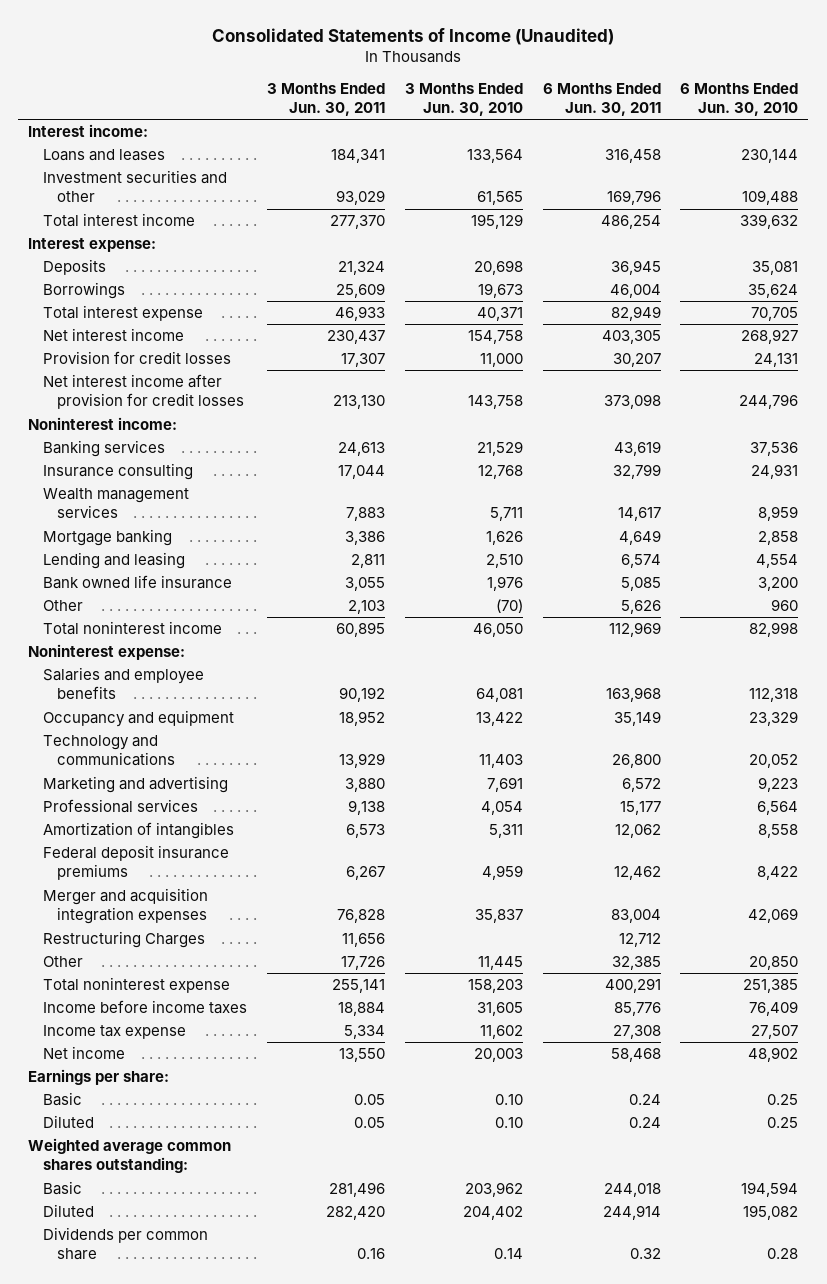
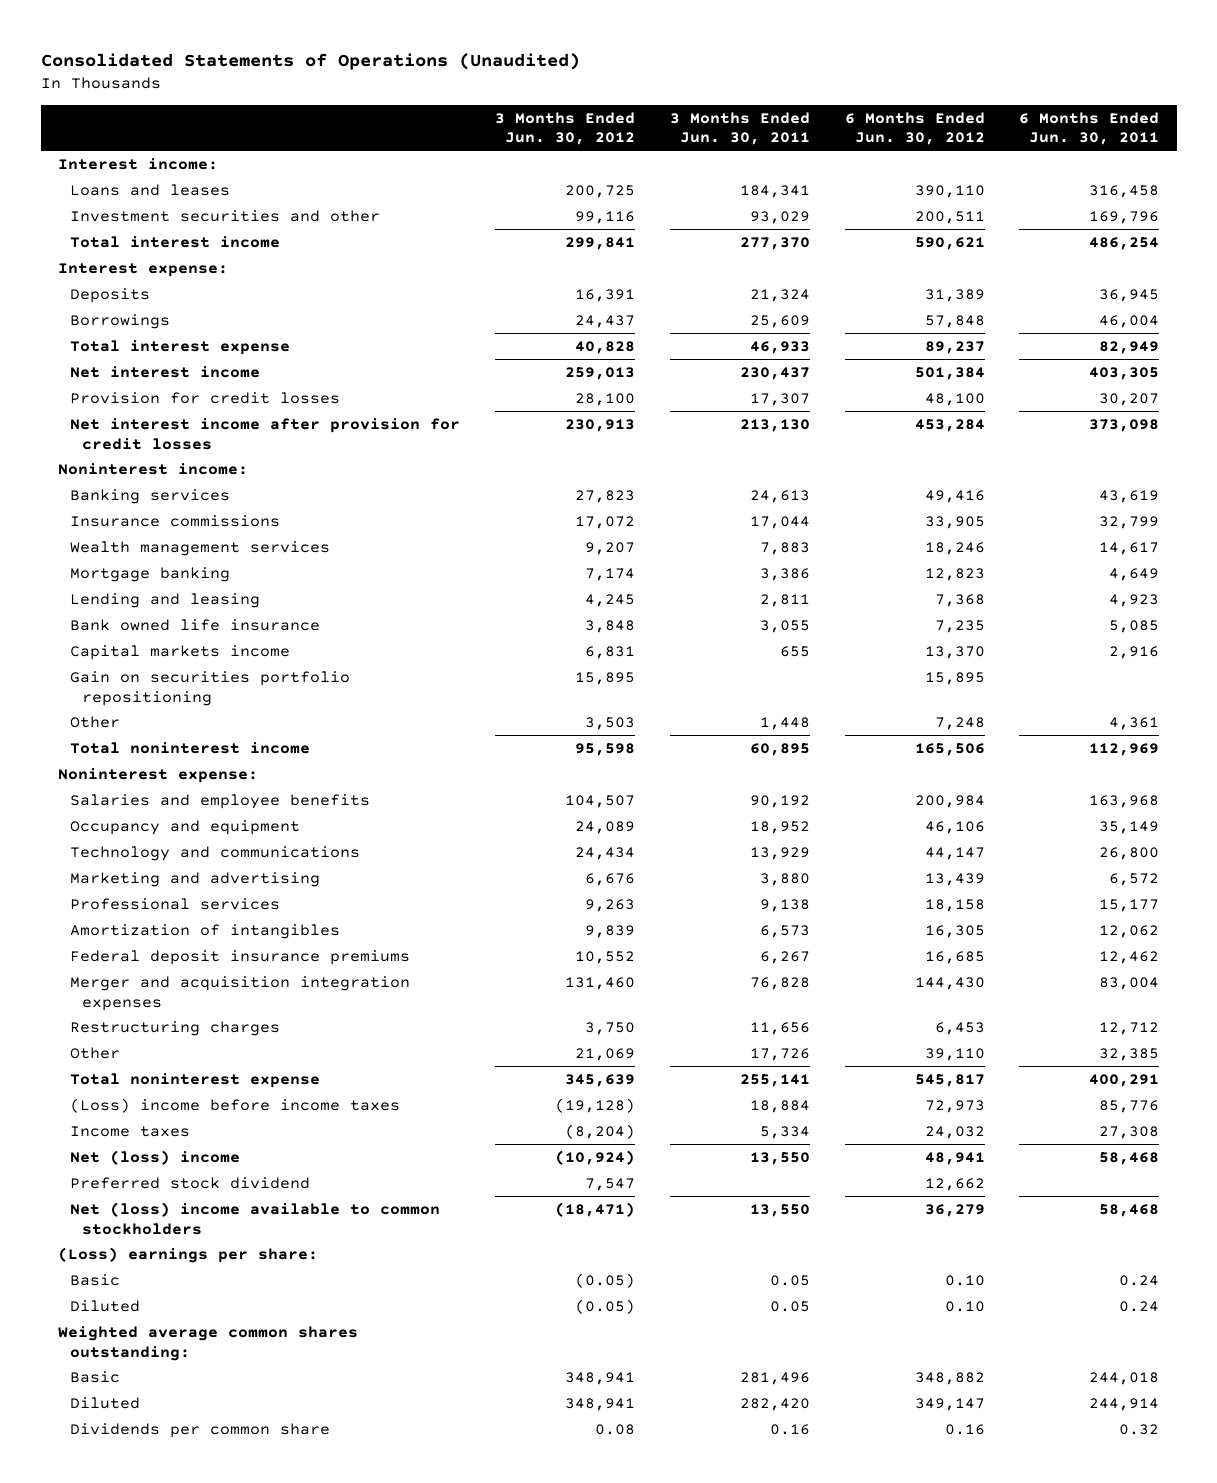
[212,27,615,45] Consolidated Statements of Income (Unaudited) -> [40,53,580,71] Consolidated Statements of Operations (Unaudited)
[404,82,523,116] 3 Months Ended Jun. 30, 2010 -> none
[680,82,799,116] 6 Months Ended Jun. 30, 2010 -> none
none -> [494,111,635,146] 3 Months Ended Jun. 30, 2012
none -> [844,111,985,146] 6 Months Ended Jun. 30, 2012
[42,463,193,481] Insurance consulting -> [70,514,281,527] Insurance commissions
[620,554,661,569] 6,574 -> [1109,593,1160,607] 4,923
none -> [70,644,291,660] Capital markets income
none -> [70,670,351,706] Gain on securities portfolio repositioning
[347,600,385,615] 2,103 -> [759,716,810,730] 1,448
[620,600,661,615] 5,626 -> [1109,716,1160,730] 4,361
[42,931,205,949] Restructuring Charges -> [70,1020,281,1036] Restructuring charges
[42,1000,247,1015] Income before income taxes -> [70,1097,401,1113] (Loss) income before income taxes
[42,1025,186,1040] Income tax expense -> [70,1125,191,1137] Income taxes
[42,1046,125,1060] Net income -> [70,1149,241,1165] Net (loss) income
none -> [70,1176,311,1189] Preferred stock dividend
none -> [70,1201,441,1235] Net (loss) income available to common stockholders
[28,1069,170,1086] Earnings per share: -> [57,1246,318,1263] (Loss) earnings per share:

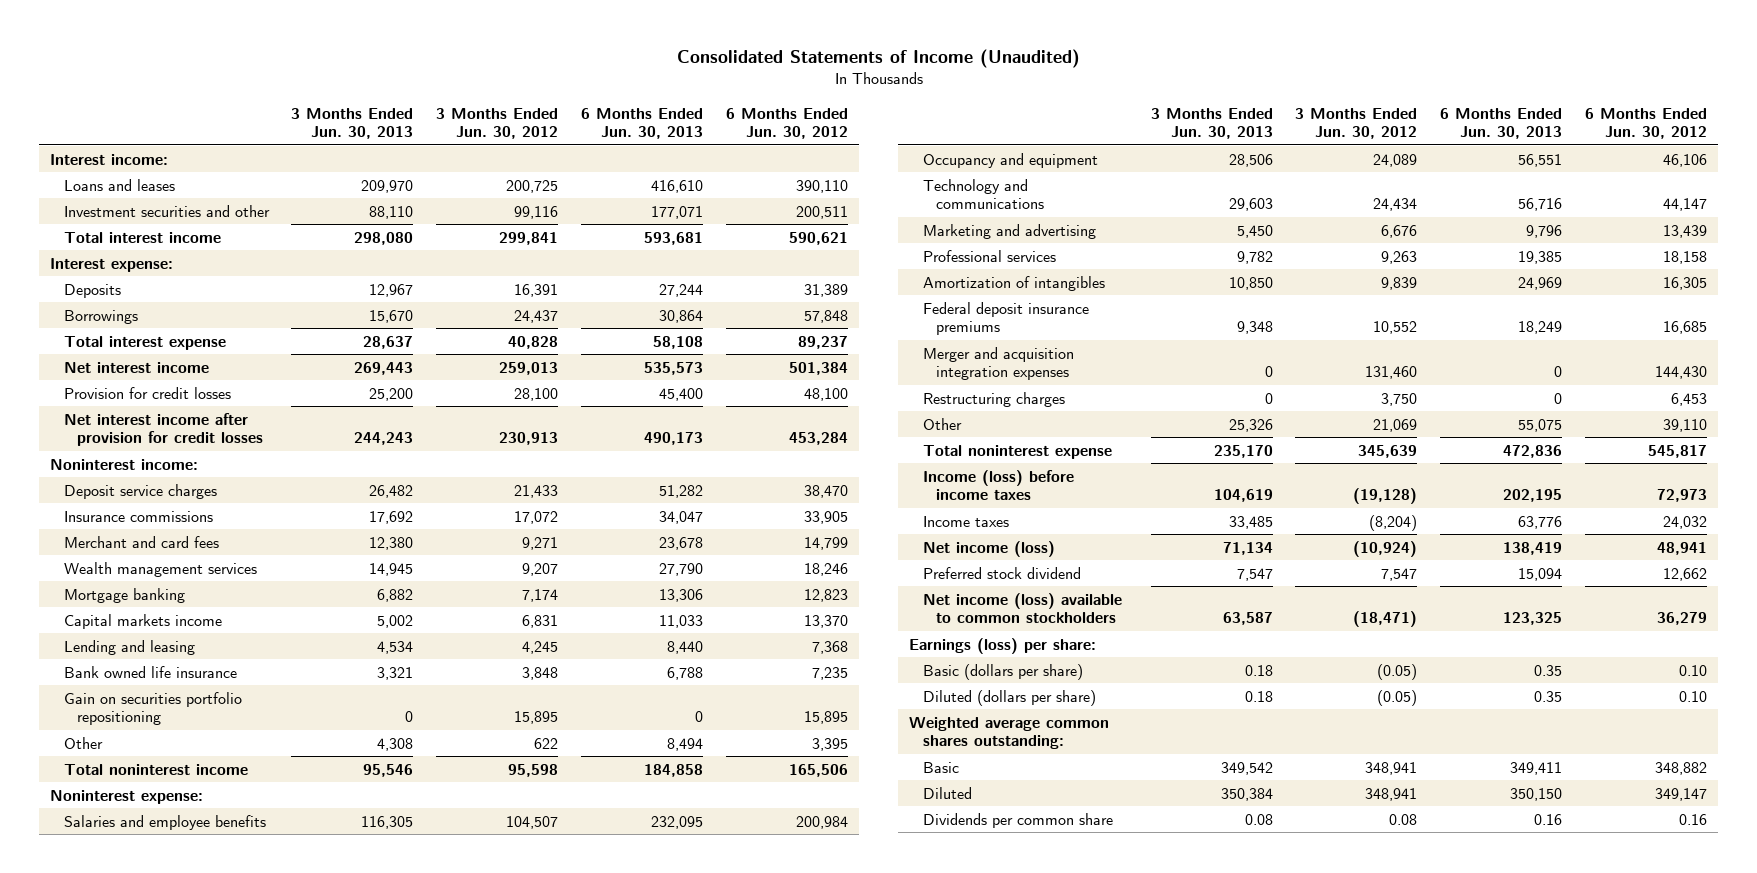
[40,53,580,71] Consolidated Statements of Operations (Unaudited) -> [676,49,1080,69] Consolidated Statements of Income (Unaudited)
[669,111,810,146] 3 Months Ended Jun. 30, 2011 -> none
[1019,111,1160,146] 6 Months Ended Jun. 30, 2011 -> none
none -> [291,107,414,139] 3 Months Ended Jun. 30, 2013
none -> [580,107,703,139] 6 Months Ended Jun. 30, 2013
[70,488,231,504] Banking services -> none
none -> [63,483,217,499] Deposit service charges
none -> [63,535,219,548] Merchant and card fees
[70,644,291,660] Capital markets income -> [63,613,222,629] Capital markets income
[584,716,635,730] 3,503 -> [534,737,559,749] 622
[934,716,985,730] 7,248 -> [811,737,848,751] 3,395
[70,1097,401,1113] (Loss) income before income taxes -> [922,469,1074,500] Income (loss) before income taxes
[70,1149,241,1165] Net (loss) income -> [922,540,1055,557] Net income (loss)
[70,1201,441,1235] Net (loss) income available to common stockholders -> [922,592,1122,623] Net income (loss) available to common stockholders
[57,1246,318,1263] (Loss) earnings per share: -> [909,637,1097,654] Earnings (loss) per share:
[70,1273,121,1286] Basic -> [922,663,1083,680] Basic (dollars per share)
[70,1299,141,1312] Diluted -> [922,689,1096,706] Diluted (dollars per share)

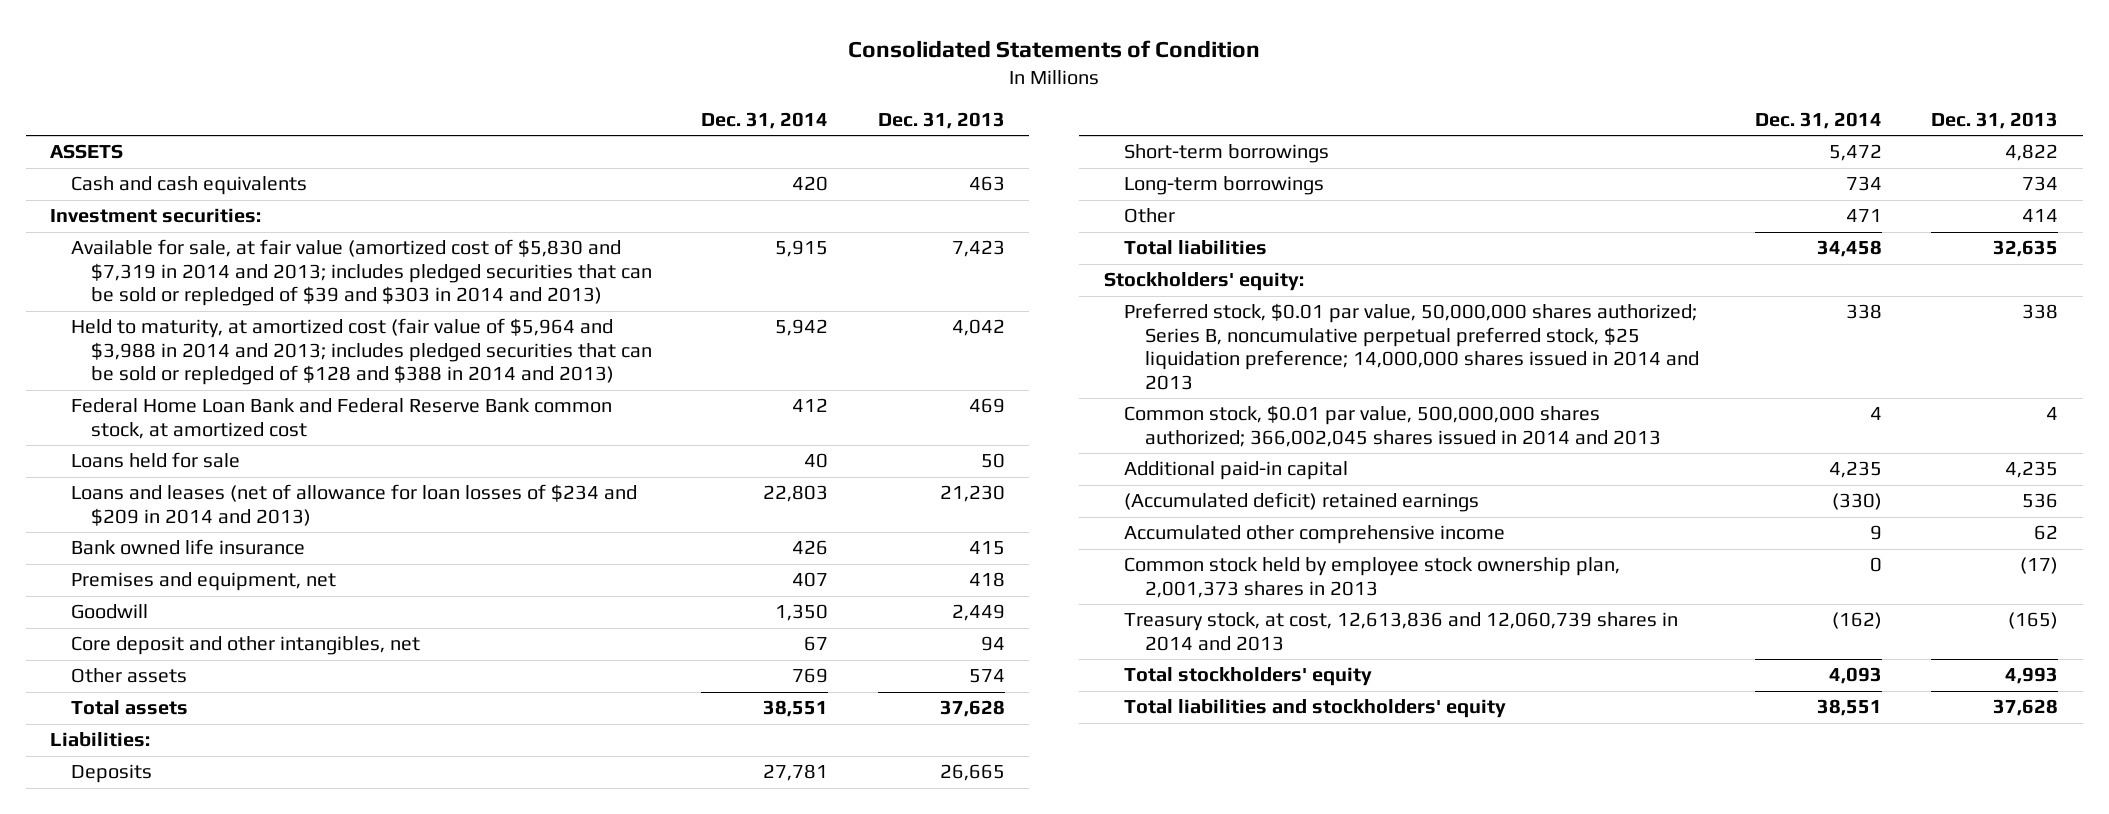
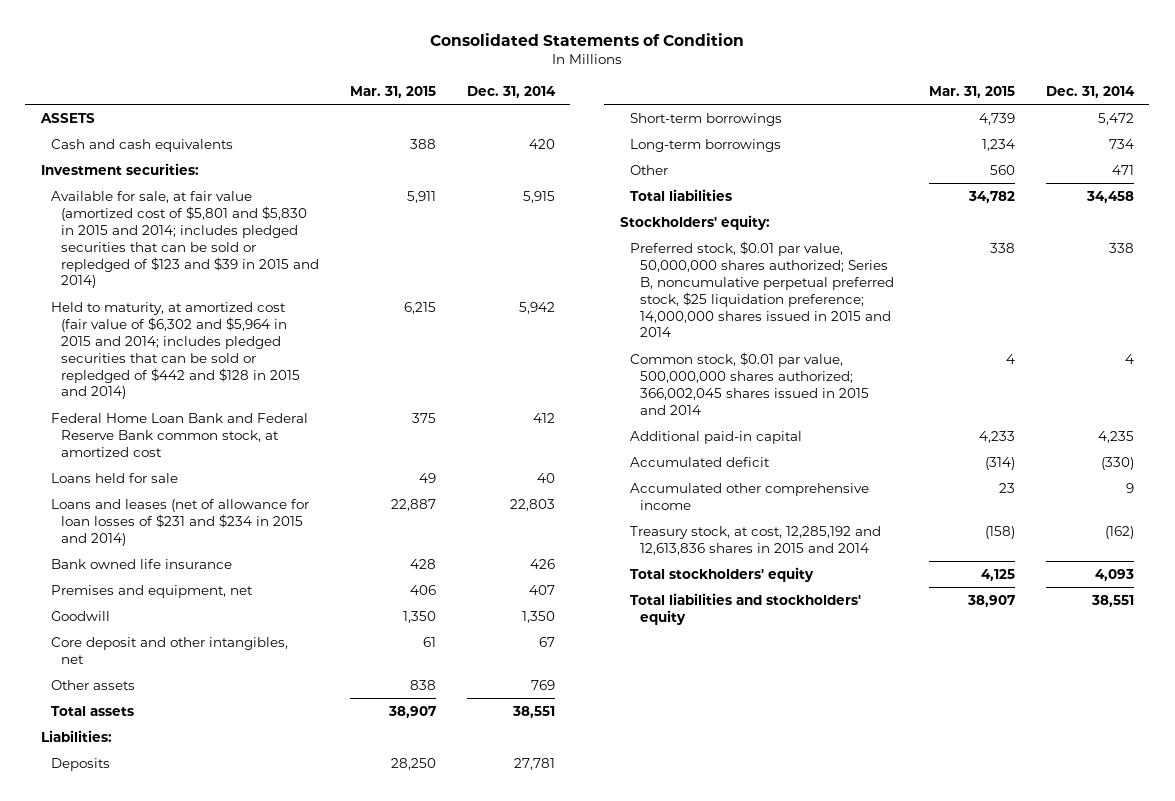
[877,112,1005,130] Dec. 31, 2013 -> none
none -> [349,85,436,98] Mar. 31, 2015
[70,239,653,307] Available for sale, at fair value (amortized cost of $5,830 and $7,319 in 2014 and 2013; includes pledged securities that can be sold or repledged of $39 and $303 in 2014 and 2013) -> [50,190,319,289] Available for sale, at fair value (amortized cost of $5,801 and $5,830 in 2015 and 2014; includes pledged securities that can be sold or repledged of $123 and $39 in 2015 and 2014)
[70,318,653,386] Held to maturity, at amortized cost (fair value of $5,964 and $3,988 in 2014 and 2013; includes pledged securities that can be sold or repledged of $128 and $388 in 2014 and 2013) -> [50,301,300,400] Held to maturity, at amortized cost (fair value of $6,302 and $5,964 in 2015 and 2014; includes pledged securities that can be sold or repledged of $442 and $128 in 2015 and 2014)
[70,484,637,526] Loans and leases (net of allowance for loan losses of $234 and $209 in 2014 and 2013) -> [50,498,309,546] Loans and leases (net of allowance for loan losses of $231 and $234 in 2015 and 2014)
[1124,303,1699,390] Preferred stock, $0.01 par value, 50,000,000 shares authorized; Series B, noncumulative perpetual preferred stock, $25 liquidation preference; 14,000,000 shares issued in 2014 and 2013 -> [629,240,894,338] Preferred stock, $0.01 par value, 50,000,000 shares authorized; Series B, noncumulative perpetual preferred stock, $25 liquidation preference; 14,000,000 shares issued in 2015 and 2014
[1124,405,1661,447] Common stock, $0.01 par value, 500,000,000 shares authorized; 366,002,045 shares issued in 2014 and 2013 -> [629,351,869,415] Common stock, $0.01 par value, 500,000,000 shares authorized; 366,002,045 shares issued in 2015 and 2014
[1124,492,1480,513] (Accumulated deficit) retained earnings -> [629,456,770,467] Accumulated deficit
[1124,557,1621,598] Common stock held by employee stock ownership plan, 2,001,373 shares in 2013 -> none
[1124,612,1679,651] Treasury stock, at cost, 12,613,836 and 12,060,739 shares in 2014 and 2013 -> [629,525,881,555] Treasury stock, at cost, 12,285,192 and 12,613,836 shares in 2015 and 2014

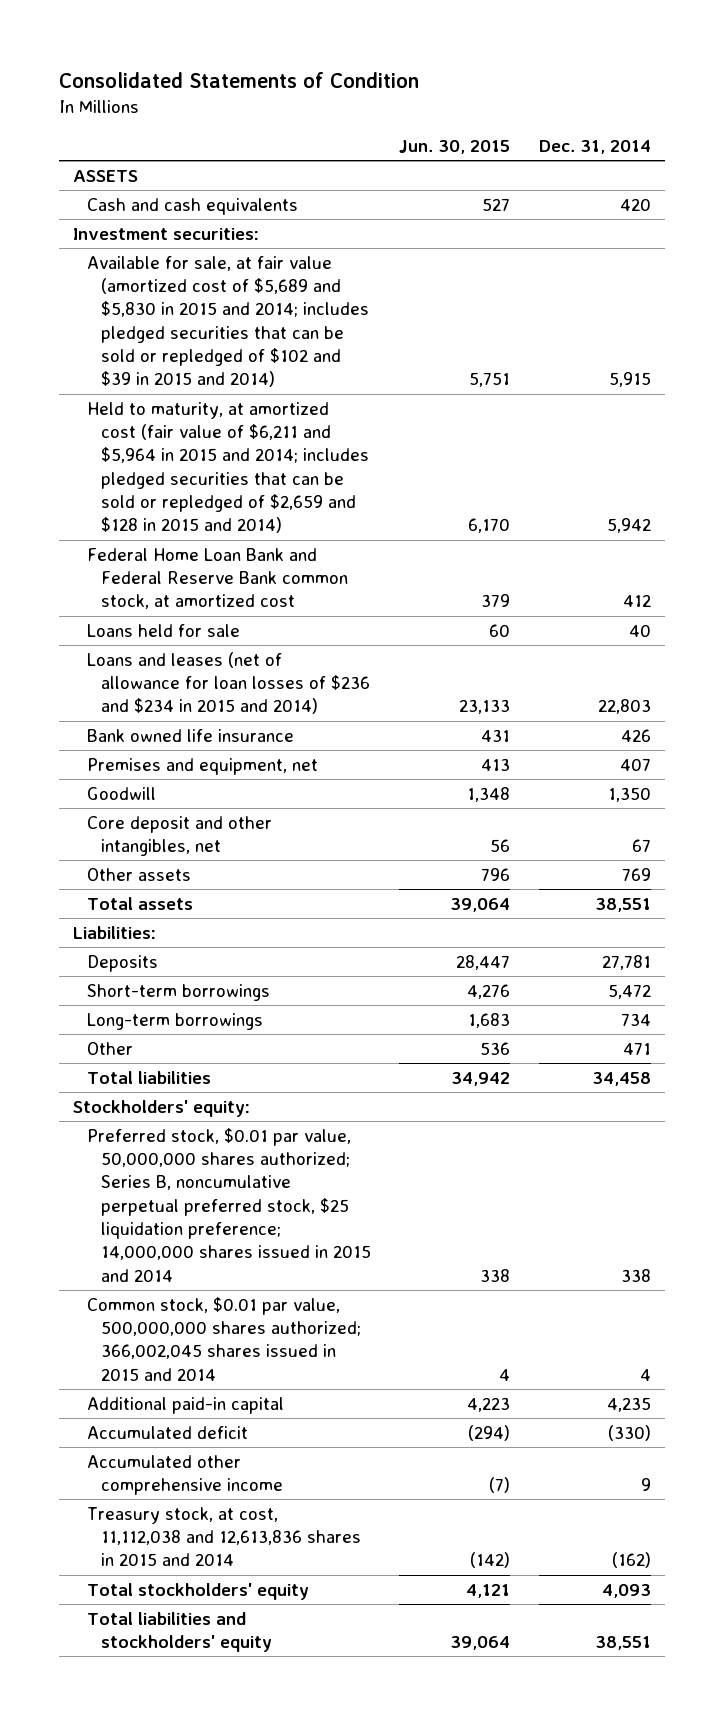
[349,85,436,98] Mar. 31, 2015 -> none
none -> [399,139,511,154] Jun. 30, 2015
[50,190,319,289] Available for sale, at fair value (amortized cost of $5,801 and $5,830 in 2015 and 2014; includes pledged securities that can be sold or repledged of $123 and $39 in 2015 and 2014) -> [87,255,369,388] Available for sale, at fair value (amortized cost of $5,689 and $5,830 in 2015 and 2014; includes pledged securities that can be sold or repledged of $102 and $39 in 2015 and 2014)
[50,301,300,400] Held to maturity, at amortized cost (fair value of $6,302 and $5,964 in 2015 and 2014; includes pledged securities that can be sold or repledged of $442 and $128 in 2015 and 2014) -> [87,401,369,534] Held to maturity, at amortized cost (fair value of $6,211 and $5,964 in 2015 and 2014; includes pledged securities that can be sold or repledged of $2,659 and $128 in 2015 and 2014)
[50,498,309,546] Loans and leases (net of allowance for loan losses of $231 and $234 in 2015 and 2014) -> [87,651,370,715] Loans and leases (net of allowance for loan losses of $236 and $234 in 2015 and 2014)
[629,525,881,555] Treasury stock, at cost, 12,285,192 and 12,613,836 shares in 2015 and 2014 -> [87,1506,361,1567] Treasury stock, at cost, 11,112,038 and 12,613,836 shares in 2015 and 2014

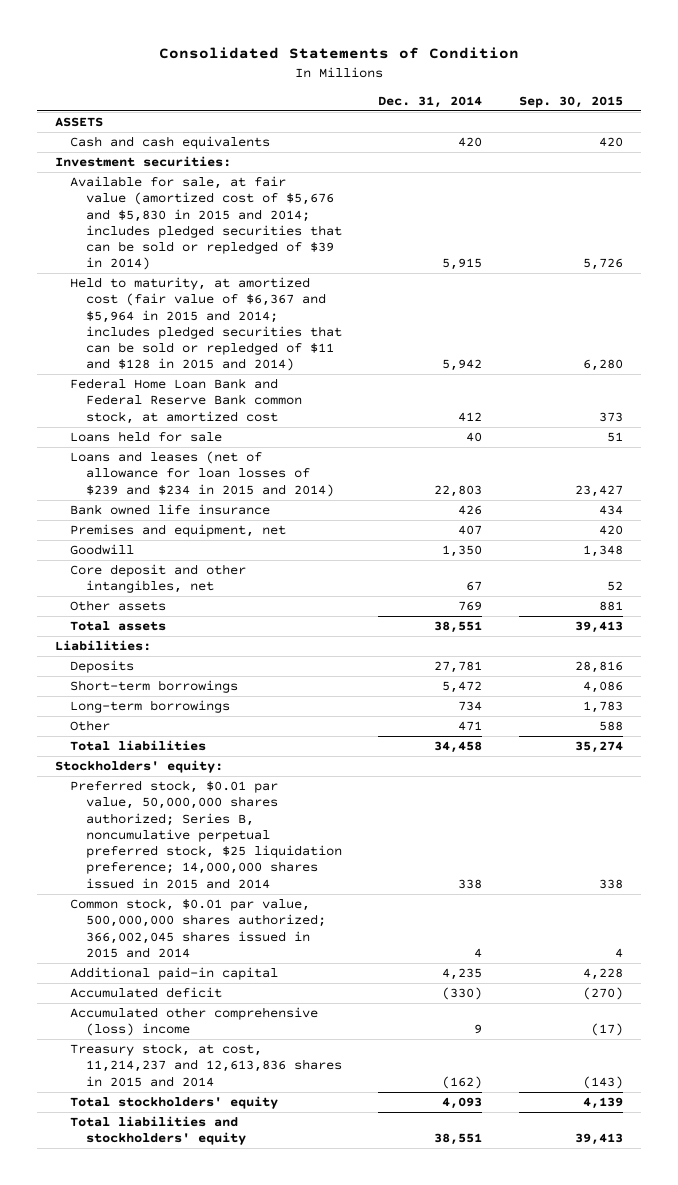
[399,139,511,154] Jun. 30, 2015 -> none
none -> [518,95,623,108] Sep. 30, 2015
[87,255,369,388] Available for sale, at fair value (amortized cost of $5,689 and $5,830 in 2015 and 2014; includes pledged securities that can be sold or repledged of $102 and $39 in 2015 and 2014) -> [70,176,343,271] Available for sale, at fair value (amortized cost of $5,676 and $5,830 in 2015 and 2014; includes pledged securities that can be sold or repledged of $39 in 2014)
[87,401,369,534] Held to maturity, at amortized cost (fair value of $6,211 and $5,964 in 2015 and 2014; includes pledged securities that can be sold or repledged of $2,659 and $128 in 2015 and 2014) -> [70,277,343,372] Held to maturity, at amortized cost (fair value of $6,367 and $5,964 in 2015 and 2014; includes pledged securities that can be sold or repledged of $11 and $128 in 2015 and 2014)
[87,651,370,715] Loans and leases (net of allowance for loan losses of $236 and $234 in 2015 and 2014) -> [70,451,335,497] Loans and leases (net of allowance for loan losses of $239 and $234 in 2015 and 2014)
[87,1454,283,1496] Accumulated other comprehensive income -> [70,1007,319,1037] Accumulated other comprehensive (loss) income
[87,1506,361,1567] Treasury stock, at cost, 11,112,038 and 12,613,836 shares in 2015 and 2014 -> [70,1043,343,1087] Treasury stock, at cost, 11,214,237 and 12,613,836 shares in 2015 and 2014

